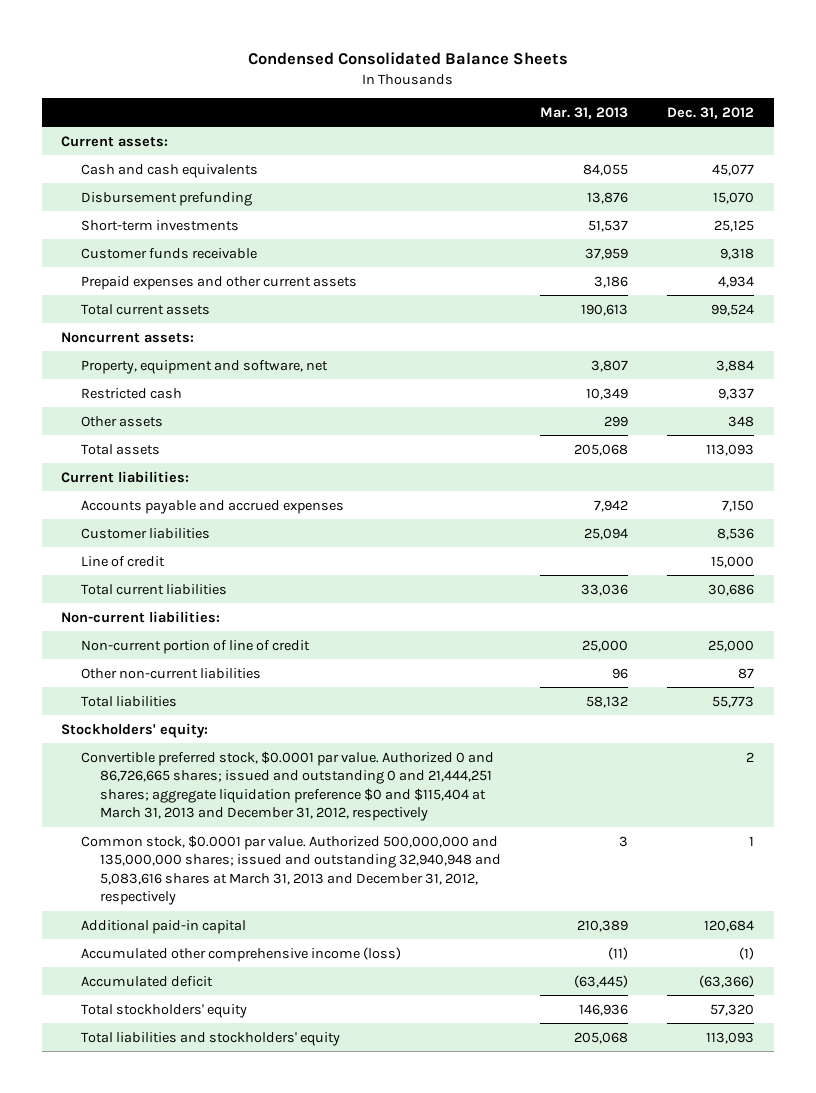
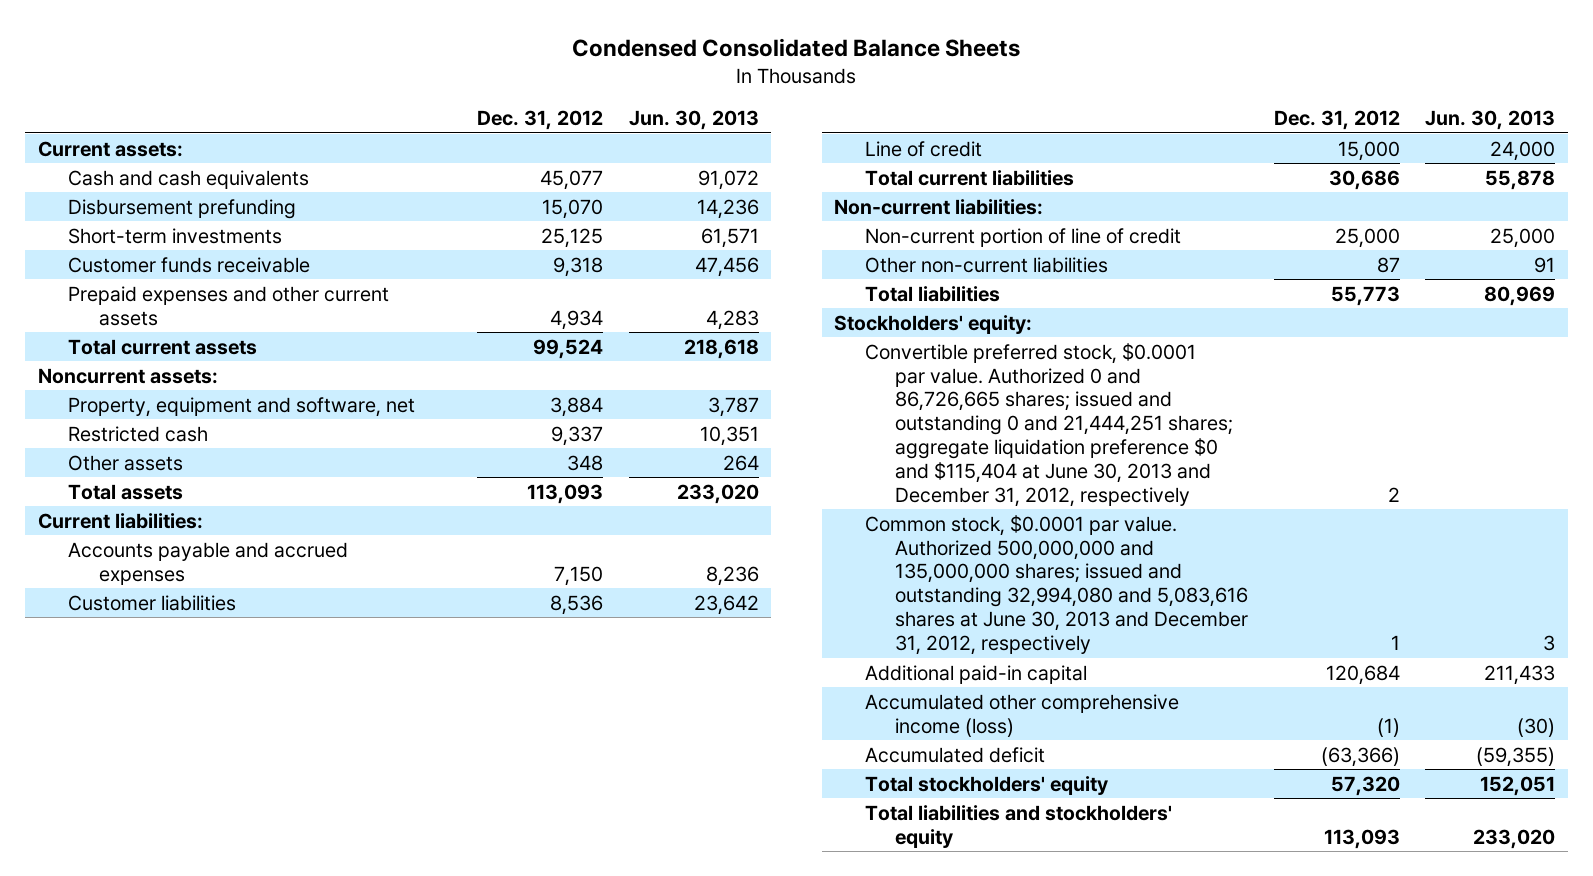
[540,106,629,119] Mar. 31, 2013 -> none
none -> [628,110,759,131] Jun. 30, 2013
[80,750,494,822] Convertible preferred stock, $0.0001 par value. Authorized 0 and 86,726,665 shares; issued and outstanding 0 and 21,444,251 shares; aggregate liquidation preference $0 and $115,404 at March 31, 2013 and December 31, 2012, respectively -> [864,342,1234,507] Convertible preferred stock, $0.0001 par value. Authorized 0 and 86,726,665 shares; issued and outstanding 0 and 21,444,251 shares; aggregate liquidation preference $0 and $115,404 at June 30, 2013 and December 31, 2012, respectively
[80,834,501,906] Common stock, $0.0001 par value. Authorized 500,000,000 and 135,000,000 shares; issued and outstanding 32,940,948 and 5,083,616 shares at March 31, 2013 and December 31, 2012, respectively -> [864,514,1249,656] Common stock, $0.0001 par value. Authorized 500,000,000 and 135,000,000 shares; issued and outstanding 32,994,080 and 5,083,616 shares at June 30, 2013 and December 31, 2012, respectively

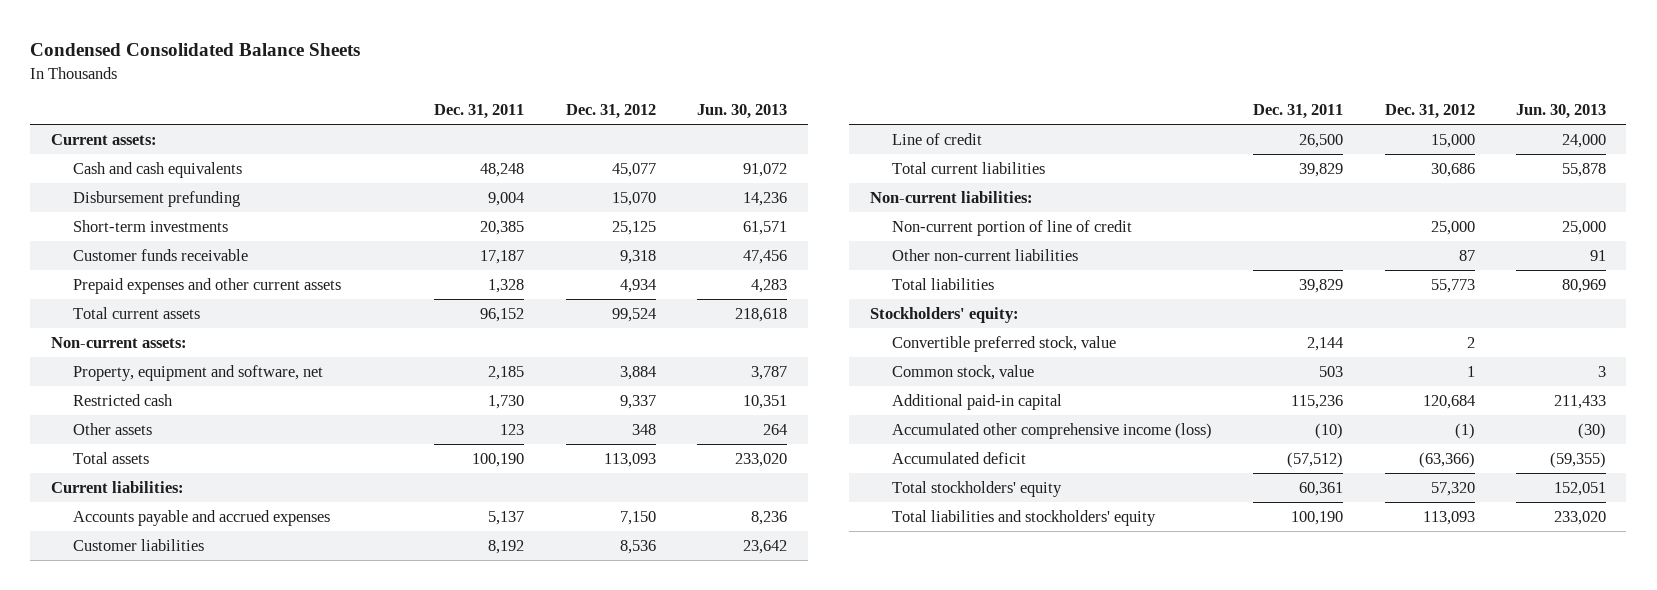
none -> [434,104,525,120] Dec. 31, 2011
[37,367,218,384] Noncurrent assets: -> [51,336,188,348] Non-current assets:
[864,342,1234,507] Convertible preferred stock, $0.0001 par value. Authorized 0 and 86,726,665 shares; issued and outstanding 0 and 21,444,251 shares; aggregate liquidation preference $0 and $115,404 at June 30, 2013 and December 31, 2012, respectively -> [891,335,1116,352] Convertible preferred stock, value
[864,514,1249,656] Common stock, $0.0001 par value. Authorized 500,000,000 and 135,000,000 shares; issued and outstanding 32,994,080 and 5,083,616 shares at June 30, 2013 and December 31, 2012, respectively -> [891,364,1034,380] Common stock, value

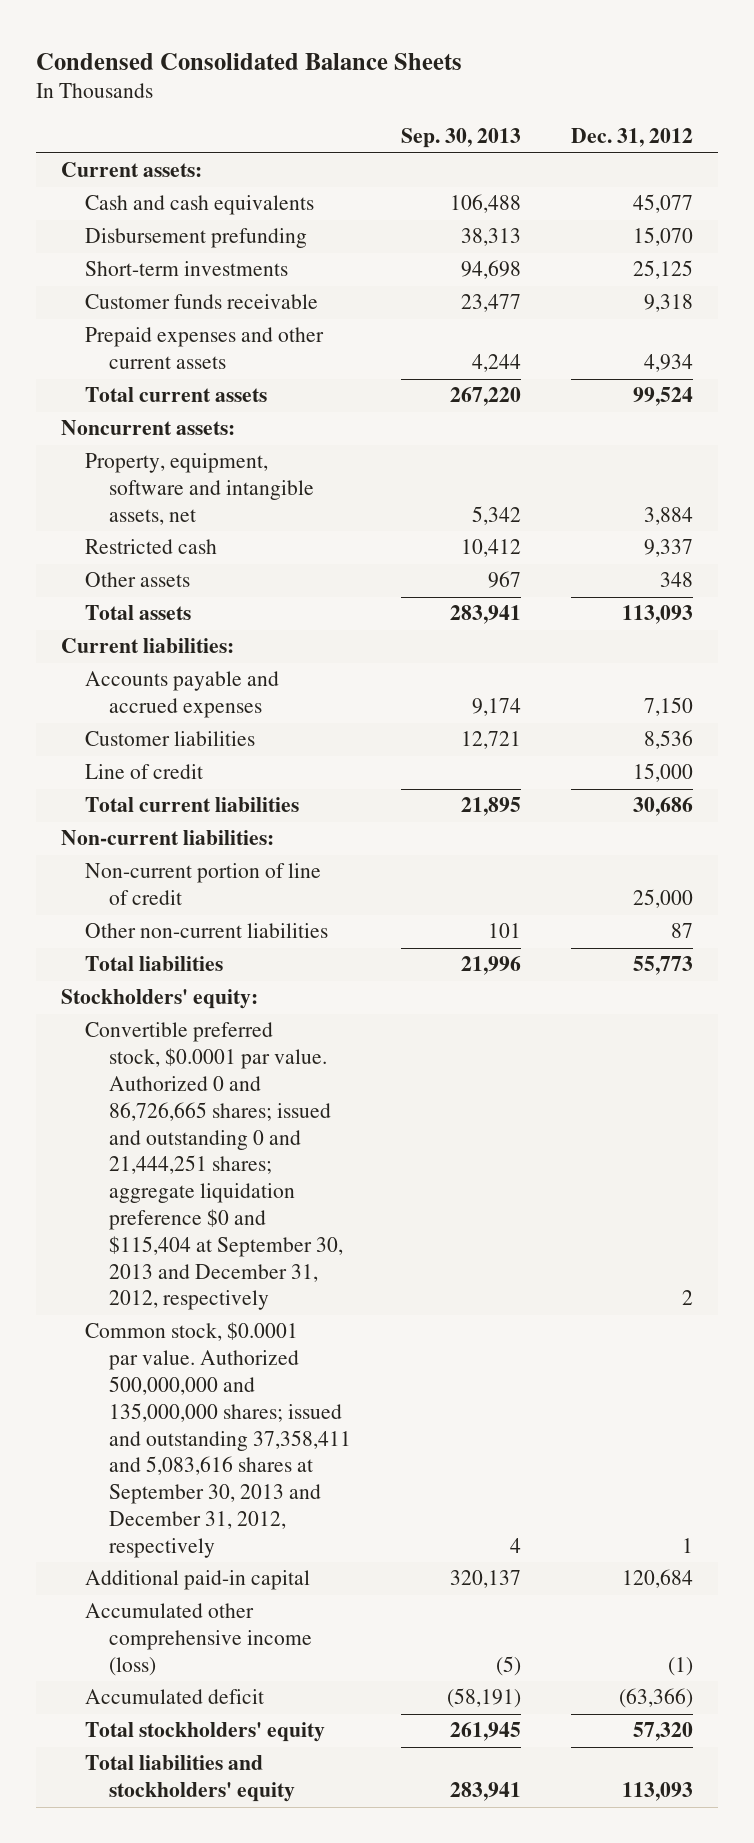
[434,104,525,120] Dec. 31, 2011 -> none
[696,104,787,120] Jun. 30, 2013 -> none
none -> [400,128,521,149] Sep. 30, 2013
[51,336,188,348] Non-current assets: -> [61,420,236,436] Noncurrent assets:
[73,364,324,381] Property, equipment and software, net -> [85,453,314,526] Property, equipment, software and intangible assets, net
[891,335,1116,352] Convertible preferred stock, value -> [85,1022,343,1311] Convertible preferred stock, $0.0001 par value. Authorized 0 and 86,726,665 shares; issued and outstanding 0 and 21,444,251 shares; aggregate liquidation preference $0 and $115,404 at September 30, 2013 and December 31, 2012, respectively
[891,364,1034,380] Common stock, value -> [85,1322,351,1558] Common stock, $0.0001 par value. Authorized 500,000,000 and 135,000,000 shares; issued and outstanding 37,358,411 and 5,083,616 shares at September 30, 2013 and December 31, 2012, respectively

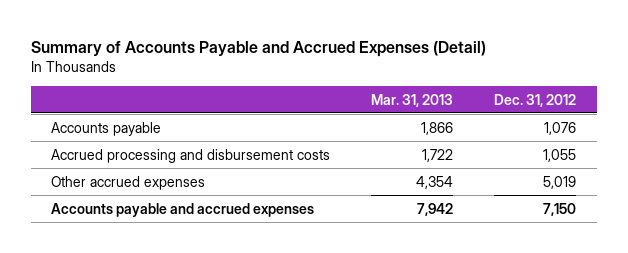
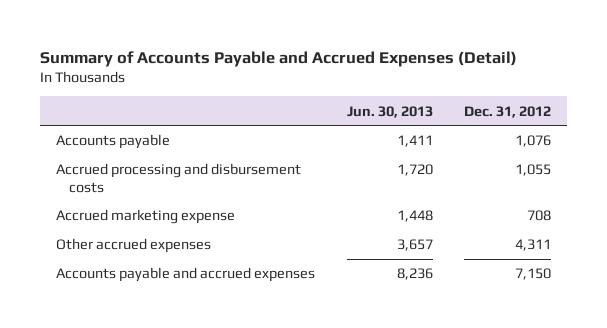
[371,93,454,107] Mar. 31, 2013 -> none
none -> [346,105,433,118] Jun. 30, 2013
none -> [56,209,236,225] Accrued marketing expense
[543,175,577,189] 5,019 -> [514,239,551,252] 4,311

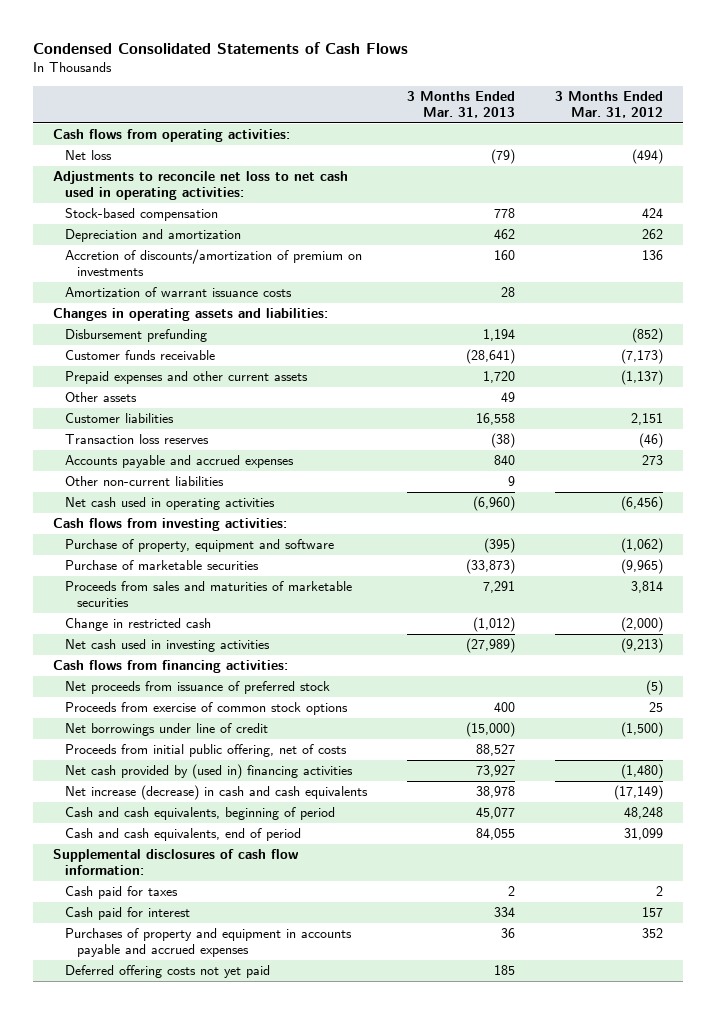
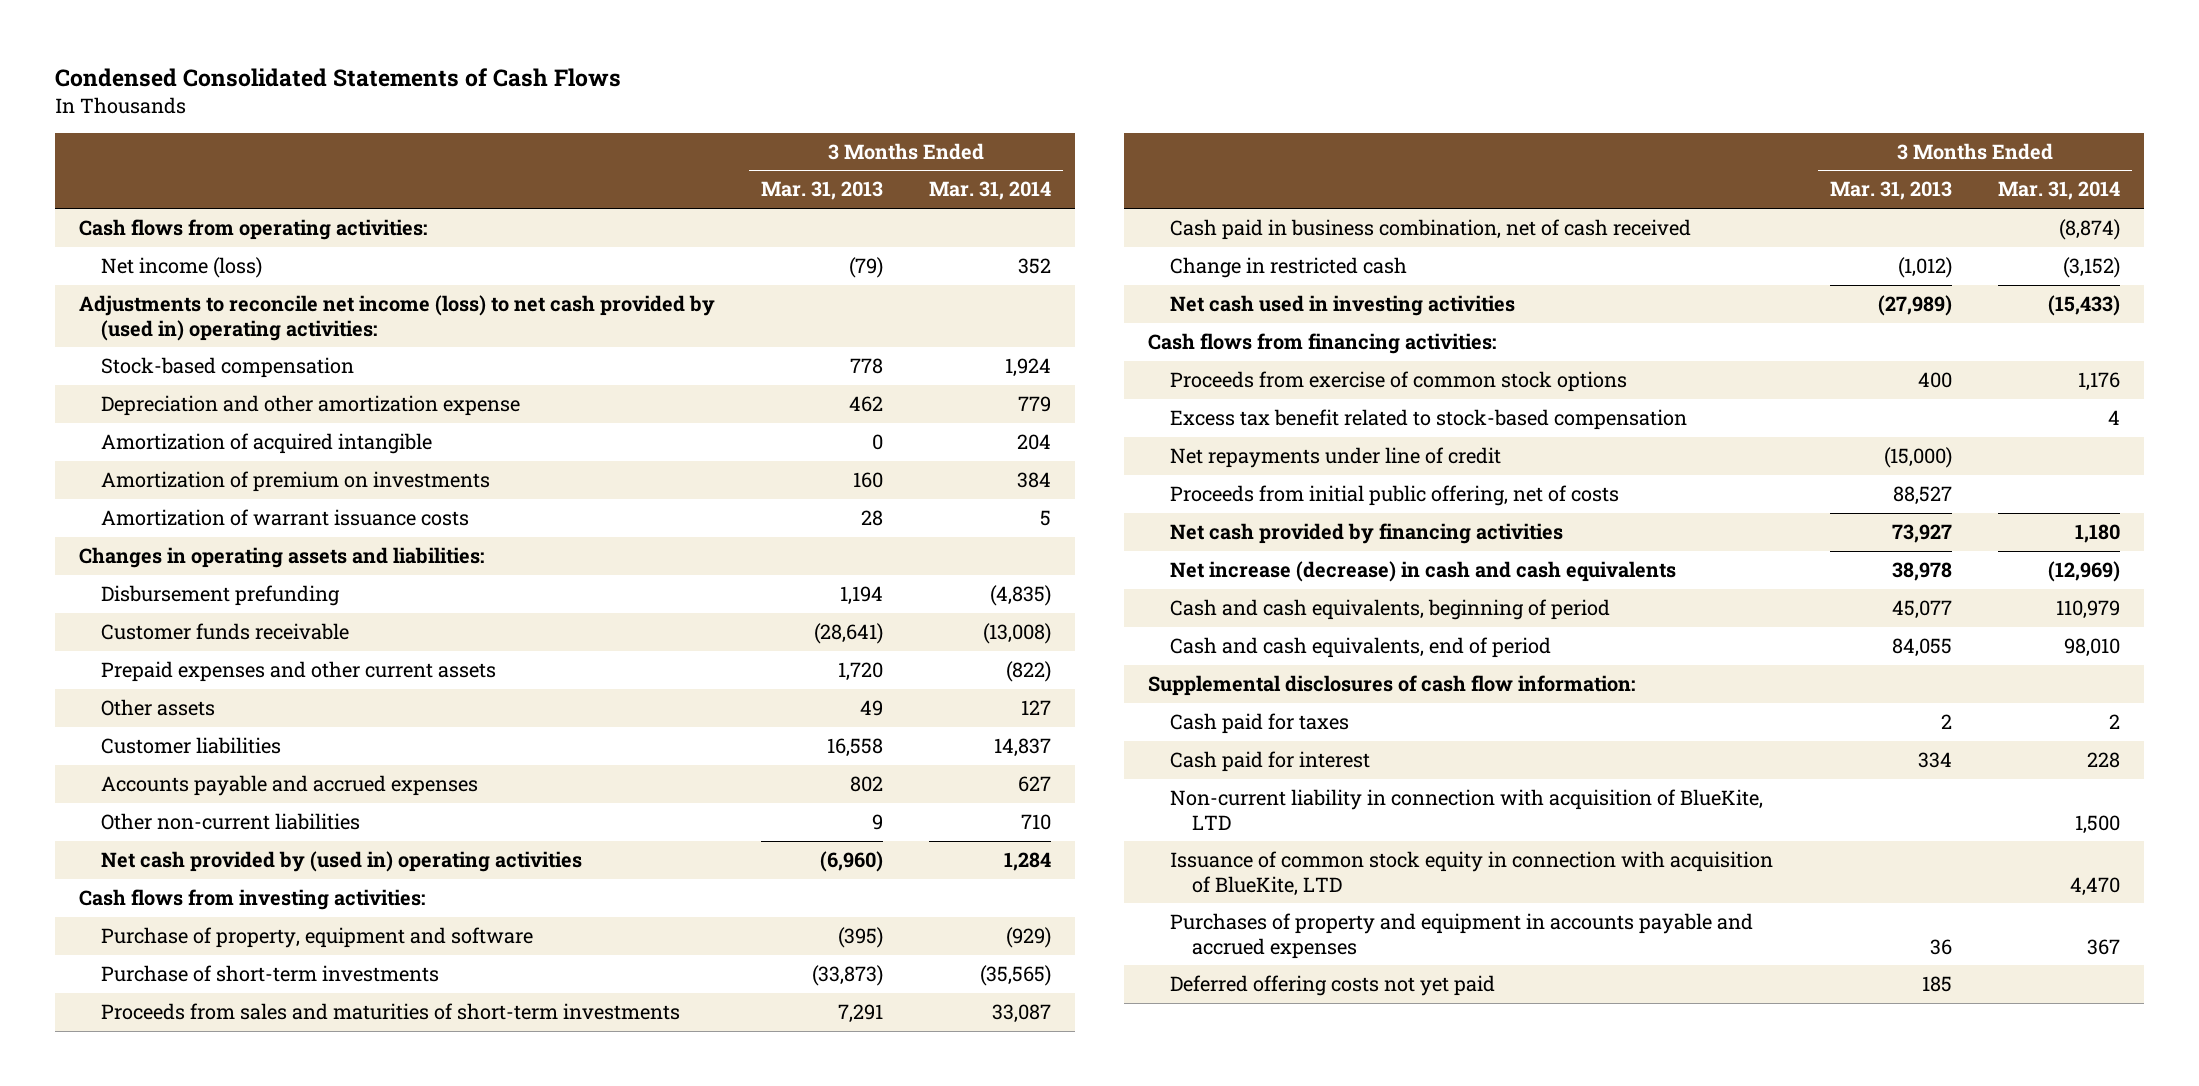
[554,90,663,119] 3 Months Ended Mar. 31, 2012 -> none
none -> [929,181,1052,201] Mar. 31, 2014
[64,150,112,161] Net loss -> [100,256,262,278] Net income (loss)
[53,171,349,201] Adjustments to reconcile net loss to net cash used in operating activities: -> [78,294,715,341] Adjustments to reconcile net income (loss) to net cash provided by (used in) operating activities:
[64,229,241,243] Depreciation and amortization -> [100,394,520,416] Depreciation and other amortization expense
none -> [100,432,432,454] Amortization of acquired intangible
[64,249,362,277] Accretion of discounts/amortization of premium on investments -> [100,470,490,492] Amortization of premium on investments
[64,434,209,445] Transaction loss reserves -> none
[493,455,515,466] 840 -> [850,775,884,792] 802
[64,497,275,511] Net cash used in operating activities -> [100,850,582,872] Net cash provided by (used in) operating activities
[64,560,259,571] Purchase of marketable securities -> [100,964,439,982] Purchase of short-term investments
[64,581,352,608] Proceeds from sales and maturities of marketable securities -> [100,1002,680,1020] Proceeds from sales and maturities of short-term investments
none -> [1169,218,1691,240] Cash paid in business combination, net of cash received
[64,681,330,695] Net proceeds from issuance of preferred stock -> none
none -> [1169,408,1687,430] Excess tax benefit related to stock-based compensation
[64,723,268,737] Net borrowings under line of credit -> [1169,446,1501,468] Net repayments under line of credit
[64,764,353,780] Net cash provided by (used in) financing activities -> [1169,522,1563,544] Net cash provided by financing activities
none -> [1169,788,1763,830] Non-current liability in connection with acquisition of BlueKite, LTD
none -> [1169,850,1773,896] Issuance of common stock equity in connection with acquisition of BlueKite, LTD

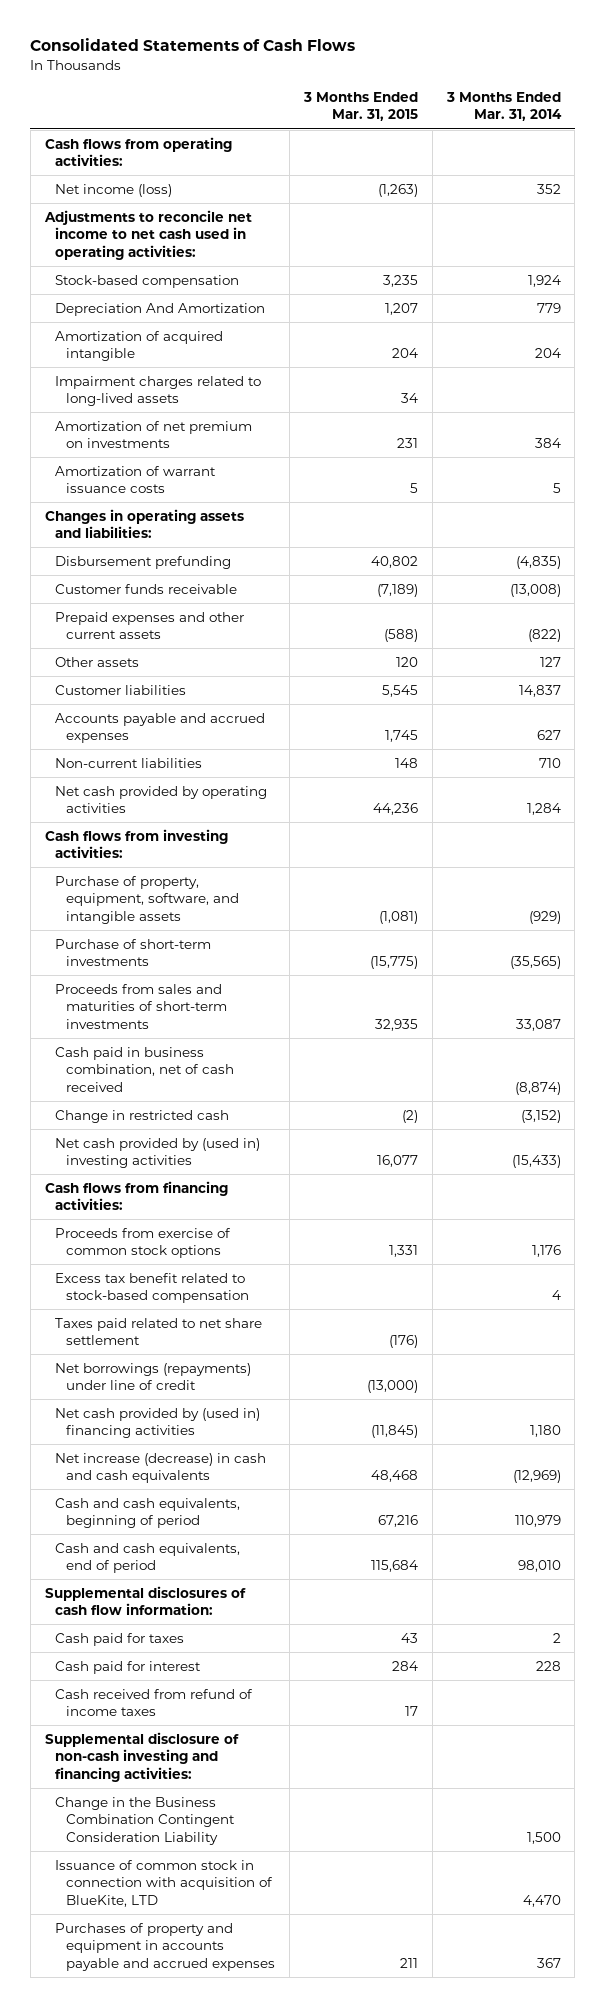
[55,68,622,88] Condensed Consolidated Statements of Cash Flows -> [30,38,356,52] Consolidated Statements of Cash Flows
[761,181,884,201] Mar. 31, 2013 -> none
none -> [302,91,418,122] 3 Months Ended Mar. 31, 2015
[78,294,715,341] Adjustments to reconcile net income (loss) to net cash provided by (used in) operating activities: -> [43,209,252,260] Adjustments to reconcile net income to net cash used in operating activities:
[100,394,520,416] Depreciation and other amortization expense -> [55,302,266,316] Depreciation And Amortization
none -> [55,375,262,407] Impairment charges related to long-lived assets
[100,470,490,492] Amortization of premium on investments -> [55,420,253,449] Amortization of net premium on investments
[100,812,360,830] Other non-current liabilities -> [55,757,203,768] Non-current liabilities
[100,850,582,872] Net cash provided by (used in) operating activities -> [55,785,268,814] Net cash provided by operating activities
[100,926,533,948] Purchase of property, equipment and software -> [55,875,240,924] Purchase of property, equipment, software, and intangible assets
[1169,294,1515,316] Net cash used in investing activities -> [55,1137,261,1169] Net cash provided by (used in) investing activities
[1169,484,1619,506] Proceeds from initial public offering, net of costs -> none
none -> [55,1317,263,1346] Taxes paid related to net share settlement
[1169,446,1501,468] Net repayments under line of credit -> [55,1362,252,1391] Net borrowings (repayments) under line of credit
[1169,522,1563,544] Net cash provided by financing activities -> [55,1407,261,1439] Net cash provided by (used in) financing activities
[1169,788,1763,830] Non-current liability in connection with acquisition of BlueKite, LTD -> none
none -> [55,1688,254,1717] Cash received from refund of income taxes
none -> [44,1731,239,1782] Supplemental disclosure of non-cash investing and financing activities:
none -> [55,1796,236,1845] Change in the Business Combination Contingent Consideration Liability
[1169,850,1773,896] Issuance of common stock equity in connection with acquisition of BlueKite, LTD -> [55,1859,274,1907] Issuance of common stock in connection with acquisition of BlueKite, LTD
[1169,974,1495,996] Deferred offering costs not yet paid -> none

